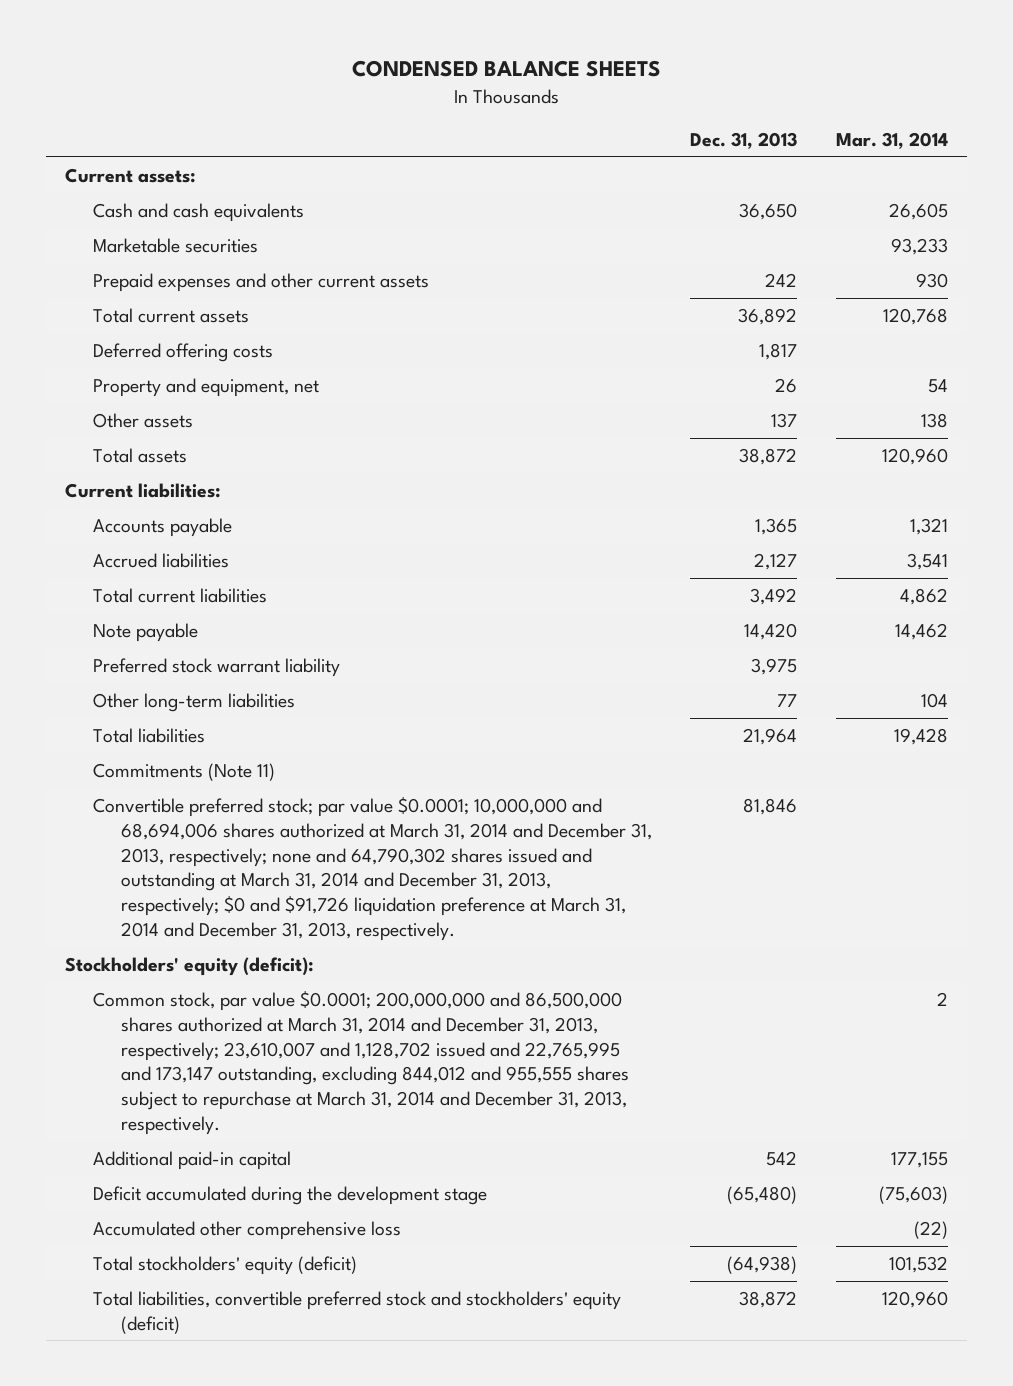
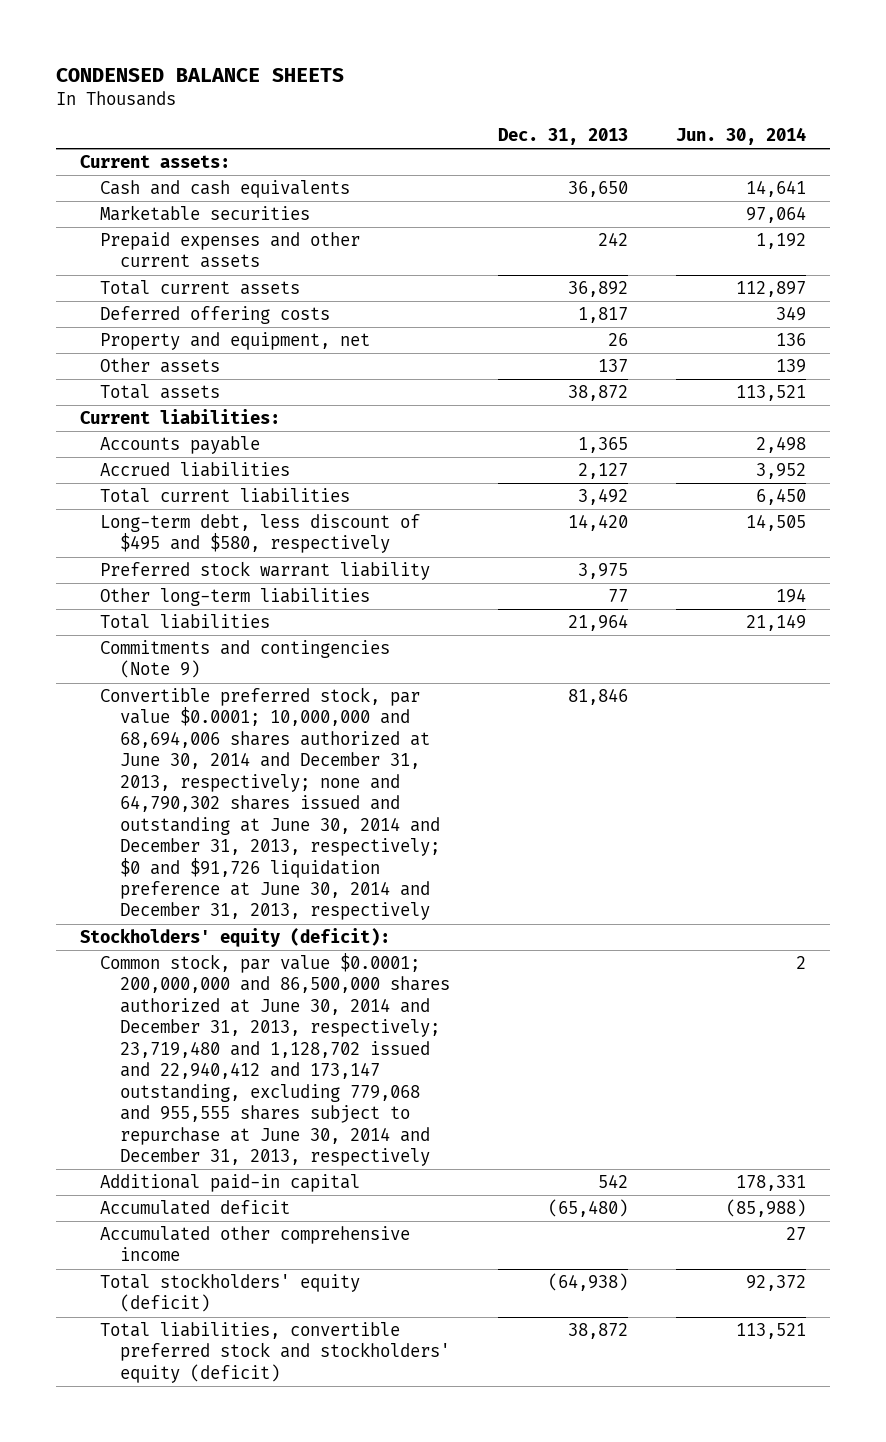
[836,131,949,149] Mar. 31, 2014 -> none
none -> [675,127,806,146] Jun. 30, 2014
[93,622,199,642] Note payable -> [100,514,421,554] Long-term debt, less discount of $495 and $580, respectively
[93,762,276,781] Commitments (Note 11) -> [100,640,391,679] Commitments and contingencies (Note 9)
[93,796,652,942] Convertible preferred stock; par value $0.0001; 10,000,000 and 68,694,006 shares authorized at March 31, 2014 and December 31, 2013, respectively; none and 64,790,302 shares issued and outstanding at March 31, 2014 and December 31, 2013, respectively; $0 and $91,726 liquidation preference at March 31, 2014 and December 31, 2013, respectively. -> [100,687,440,921] Convertible preferred stock, par value $0.0001; 10,000,000 and 68,694,006 shares authorized at June 30, 2014 and December 31, 2013, respectively; none and 64,790,302 shares issued and outstanding at June 30, 2014 and December 31, 2013, respectively; $0 and $91,726 liquidation preference at June 30, 2014 and December 31, 2013, respectively
[93,990,629,1136] Common stock, par value $0.0001; 200,000,000 and 86,500,000 shares authorized at March 31, 2014 and December 31, 2013, respectively; 23,610,007 and 1,128,702 issued and 22,765,995 and 173,147 outstanding, excluding 844,012 and 955,555 shares subject to repurchase at March 31, 2014 and December 31, 2013, respectively. -> [100,953,450,1167] Common stock, par value $0.0001; 200,000,000 and 86,500,000 shares authorized at June 30, 2014 and December 31, 2013, respectively; 23,719,480 and 1,128,702 issued and 22,940,412 and 173,147 outstanding, excluding 779,068 and 955,555 shares subject to repurchase at June 30, 2014 and December 31, 2013, respectively
[93,1185,488,1205] Deficit accumulated during the development stage -> [100,1200,291,1216] Accumulated deficit
[93,1220,402,1240] Accumulated other comprehensive loss -> [100,1226,411,1262] Accumulated other comprehensive income

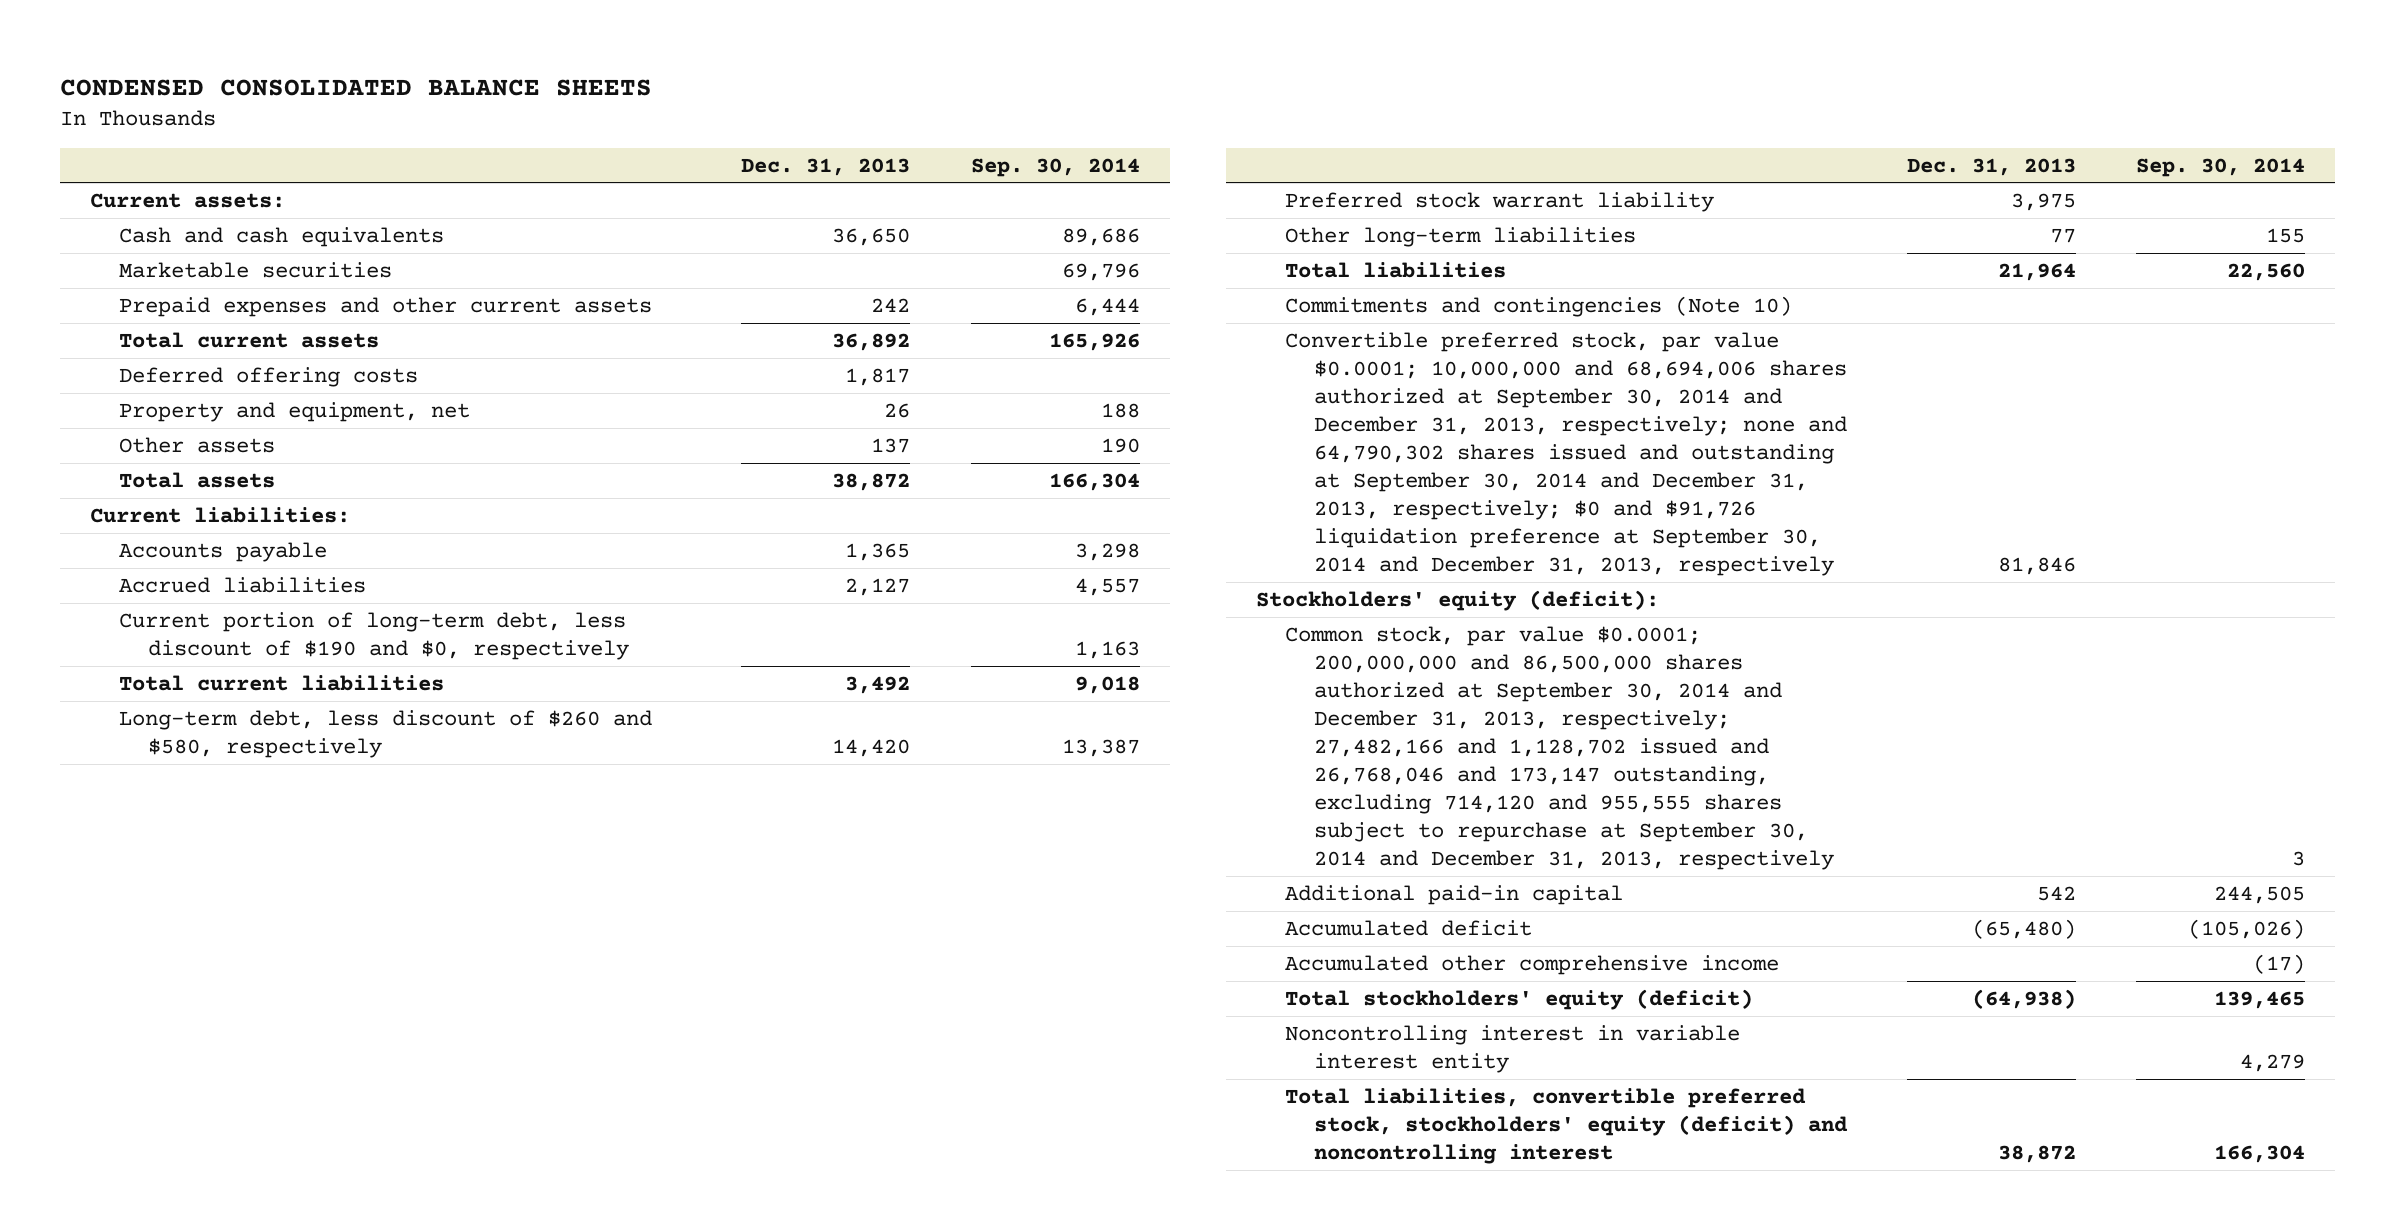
[56,68,345,83] CONDENSED BALANCE SHEETS -> [60,78,653,96] CONDENSED CONSOLIDATED BALANCE SHEETS
[675,127,806,146] Jun. 30, 2014 -> none
none -> [970,157,1140,177] Sep. 30, 2014
none -> [119,611,630,660] Current portion of long-term debt, less discount of $190 and $0, respectively
[100,514,421,554] Long-term debt, less discount of $495 and $580, respectively -> [119,709,653,758] Long-term debt, less discount of $260 and $580, respectively
[100,640,391,679] Commitments and contingencies (Note 9) -> [1284,295,1792,317] Commitments and contingencies (Note 10)
[100,687,440,921] Convertible preferred stock, par value $0.0001; 10,000,000 and 68,694,006 shares authorized at June 30, 2014 and December 31, 2013, respectively; none and 64,790,302 shares issued and outstanding at June 30, 2014 and December 31, 2013, respectively; $0 and $91,726 liquidation preference at June 30, 2014 and December 31, 2013, respectively -> [1284,331,1847,576] Convertible preferred stock, par value $0.0001; 10,000,000 and 68,694,006 shares authorized at September 30, 2014 and December 31, 2013, respectively; none and 64,790,302 shares issued and outstanding at September 30, 2014 and December 31, 2013, respectively; $0 and $91,726 liquidation preference at September 30, 2014 and December 31, 2013, respectively
[100,953,450,1167] Common stock, par value $0.0001; 200,000,000 and 86,500,000 shares authorized at June 30, 2014 and December 31, 2013, respectively; 23,719,480 and 1,128,702 issued and 22,940,412 and 173,147 outstanding, excluding 779,068 and 955,555 shares subject to repurchase at June 30, 2014 and December 31, 2013, respectively -> [1284,625,1834,870] Common stock, par value $0.0001; 200,000,000 and 86,500,000 shares authorized at September 30, 2014 and December 31, 2013, respectively; 27,482,166 and 1,128,702 issued and 26,768,046 and 173,147 outstanding, excluding 714,120 and 955,555 shares subject to repurchase at September 30, 2014 and December 31, 2013, respectively
none -> [1284,1024,1740,1073] Noncontrolling interest in variable interest entity
[100,1322,450,1383] Total liabilities, convertible preferred stock and stockholders' equity (deficit) -> [1284,1087,1848,1164] Total liabilities, convertible preferred stock, stockholders' equity (deficit) and noncontrolling interest

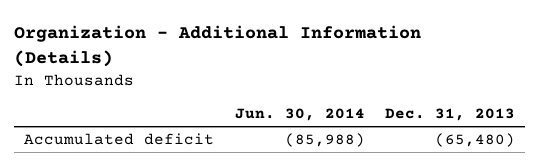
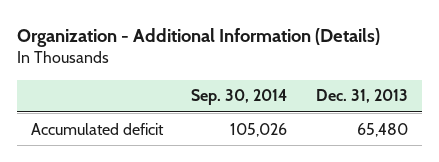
[234,107,365,121] Jun. 30, 2014 -> none
none -> [191,89,288,106] Sep. 30, 2014
[435,133,516,148] (65,480) -> [356,122,408,137] 65,480

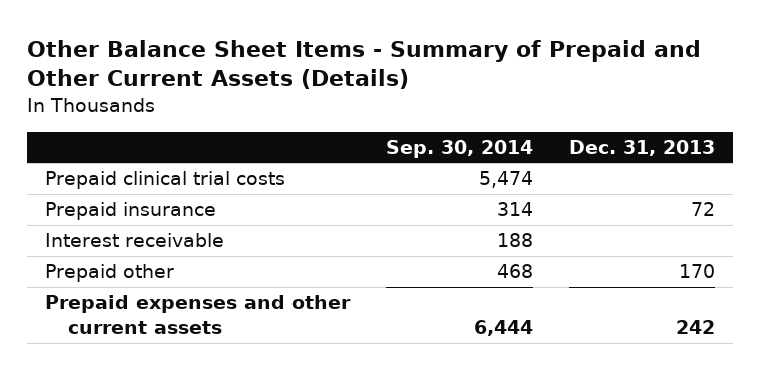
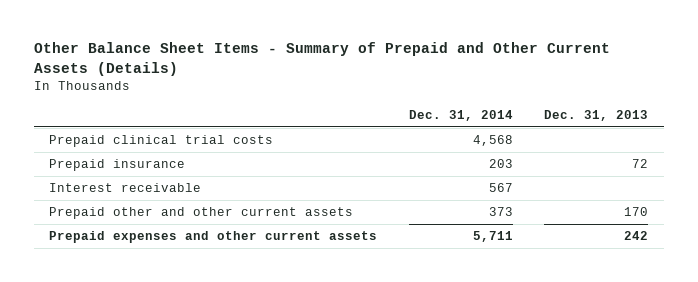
[385,139,533,158] Sep. 30, 2014 -> none
none -> [408,109,513,121] Dec. 31, 2014
[44,264,174,283] Prepaid other -> none
none -> [49,207,354,220] Prepaid other and other current assets

